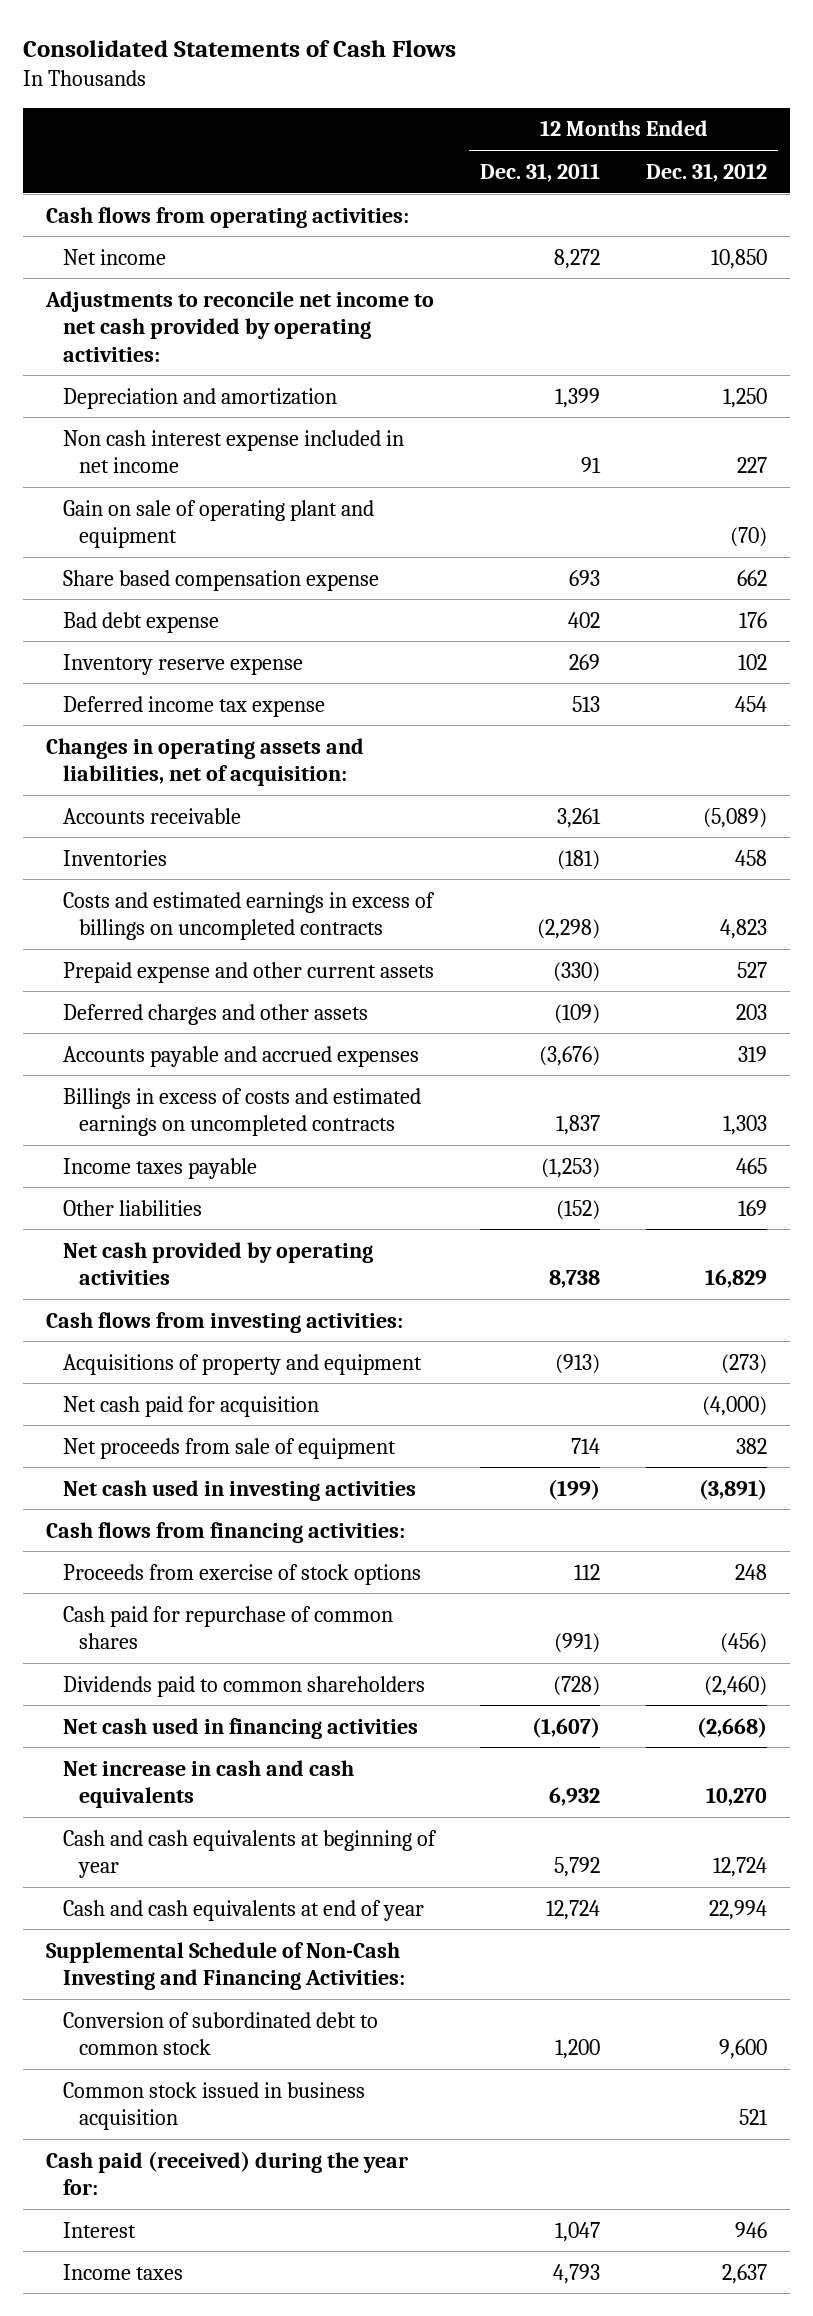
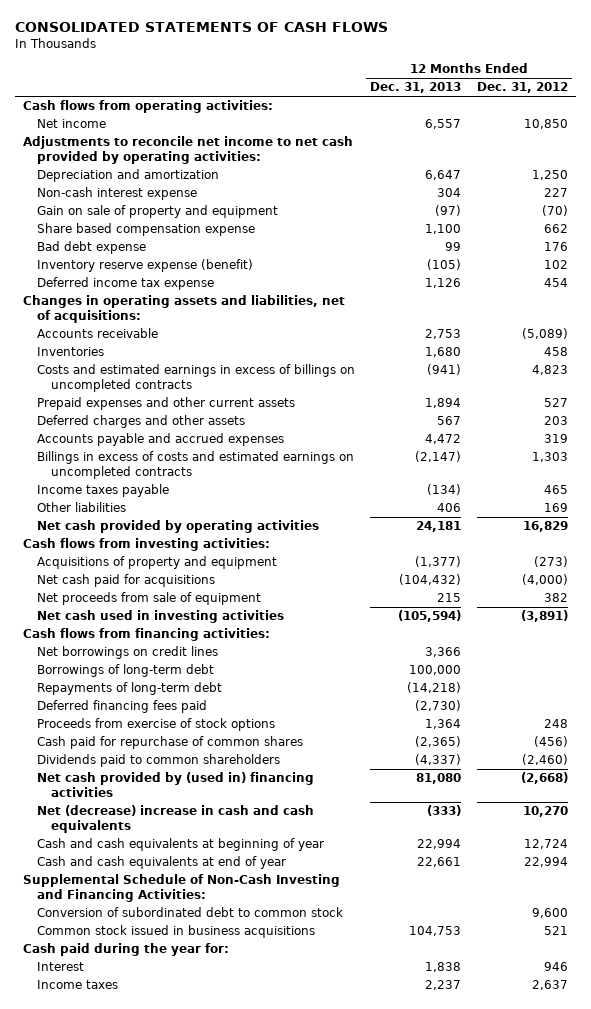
[22,39,456,57] Consolidated Statements of Cash Flows -> [14,22,388,33] CONSOLIDATED STATEMENTS OF CASH FLOWS
[480,162,601,182] Dec. 31, 2011 -> none
none -> [370,82,462,94] Dec. 31, 2013
[62,429,404,474] Non cash interest expense included in net income -> [36,187,197,201] Non-cash interest expense
[62,499,374,549] Gain on sale of operating plant and equipment -> [36,205,278,219] Gain on sale of property and equipment
[62,653,303,675] Inventory reserve expense -> [36,259,253,273] Inventory reserve expense (benefit)
[45,737,364,787] Changes in operating assets and liabilities, net of acquisition: -> [22,295,345,324] Changes in operating assets and liabilities, net of acquisitions:
[62,961,434,983] Prepaid expense and other current assets -> [36,397,295,411] Prepaid expenses and other current assets
[62,1395,319,1417] Net cash paid for acquisition -> [36,574,215,588] Net cash paid for acquisitions
none -> [36,646,218,660] Net borrowings on credit lines
none -> [36,664,214,678] Borrowings of long-term debt
none -> [36,682,222,696] Repayments of long-term debt
none -> [36,700,207,714] Deferred financing fees paid
[62,1717,418,1739] Net cash used in financing activities -> [36,772,314,798] Net cash provided by (used in) financing activities
[62,1759,354,1809] Net increase in cash and cash equivalents -> [36,805,314,834] Net (decrease) increase in cash and cash equivalents
[62,2081,365,2131] Common stock issued in business acquisition -> [36,925,315,939] Common stock issued in business acquisitions
[45,2150,408,2196] Cash paid (received) during the year for: -> [22,943,229,957] Cash paid during the year for:

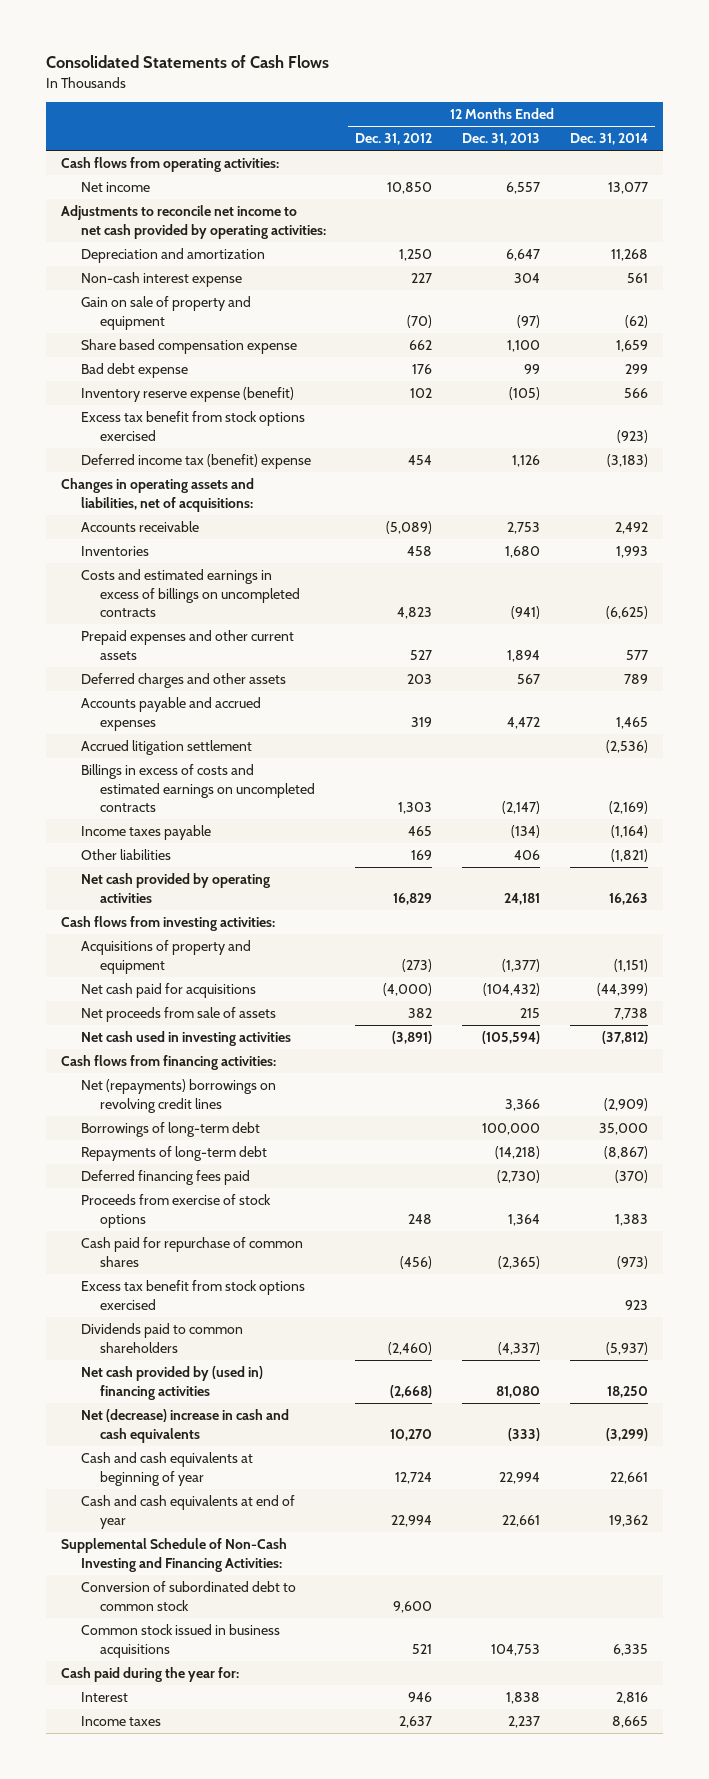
[14,22,388,33] CONSOLIDATED STATEMENTS OF CASH FLOWS -> [46,55,330,69] Consolidated Statements of Cash Flows
none -> [569,133,648,146] Dec. 31, 2014
none -> [80,411,305,441] Excess tax benefit from stock options exercised
[36,277,214,291] Deferred income tax expense -> [80,454,311,470] Deferred income tax (benefit) expense
none -> [80,740,252,756] Accrued litigation settlement
[36,592,261,606] Net proceeds from sale of equipment -> [80,1007,276,1023] Net proceeds from sale of assets
[36,646,218,660] Net borrowings on credit lines -> [80,1079,276,1113] Net (repayments) borrowings on revolving credit lines
none -> [80,1280,305,1310] Excess tax benefit from stock options exercised

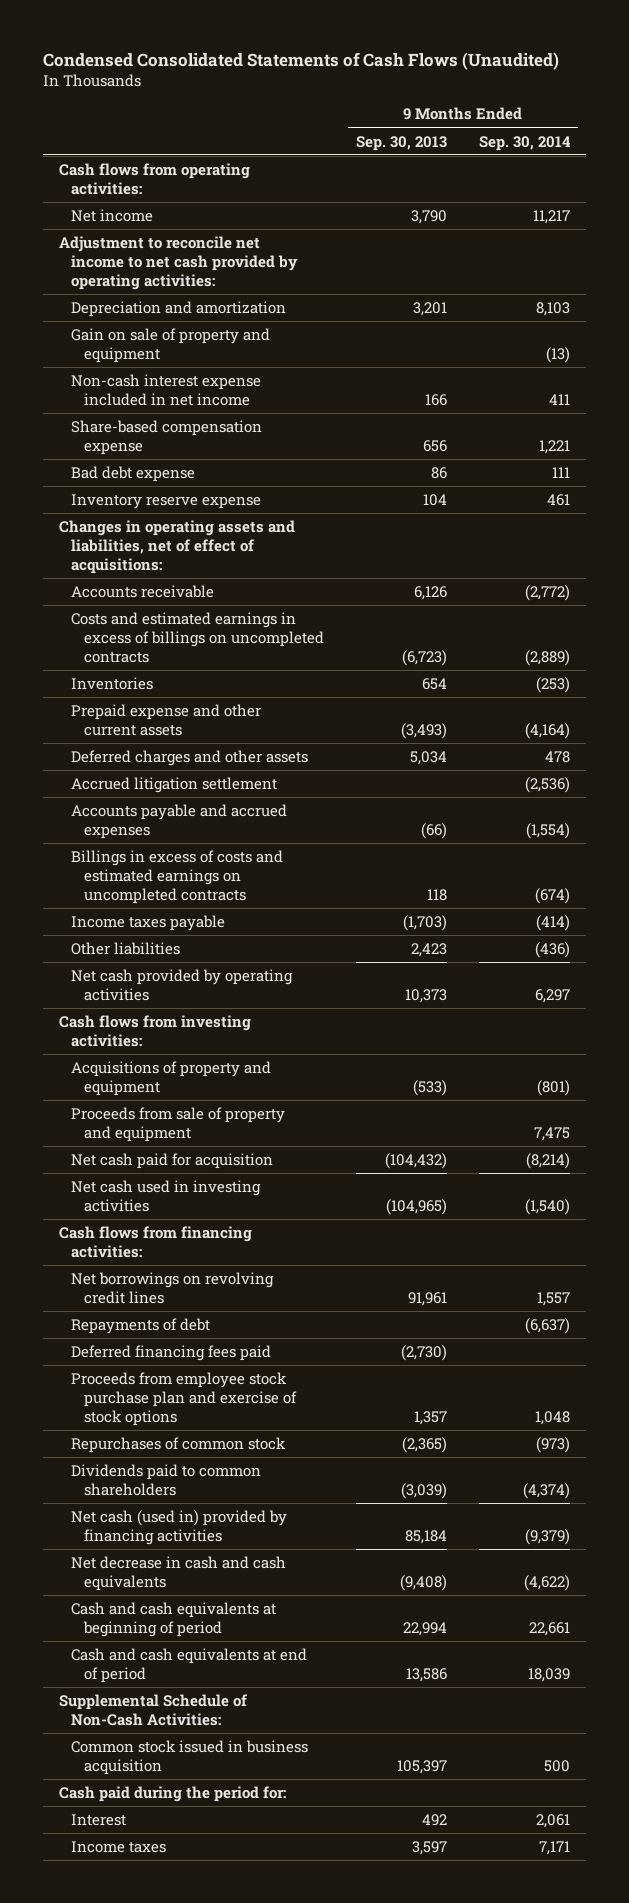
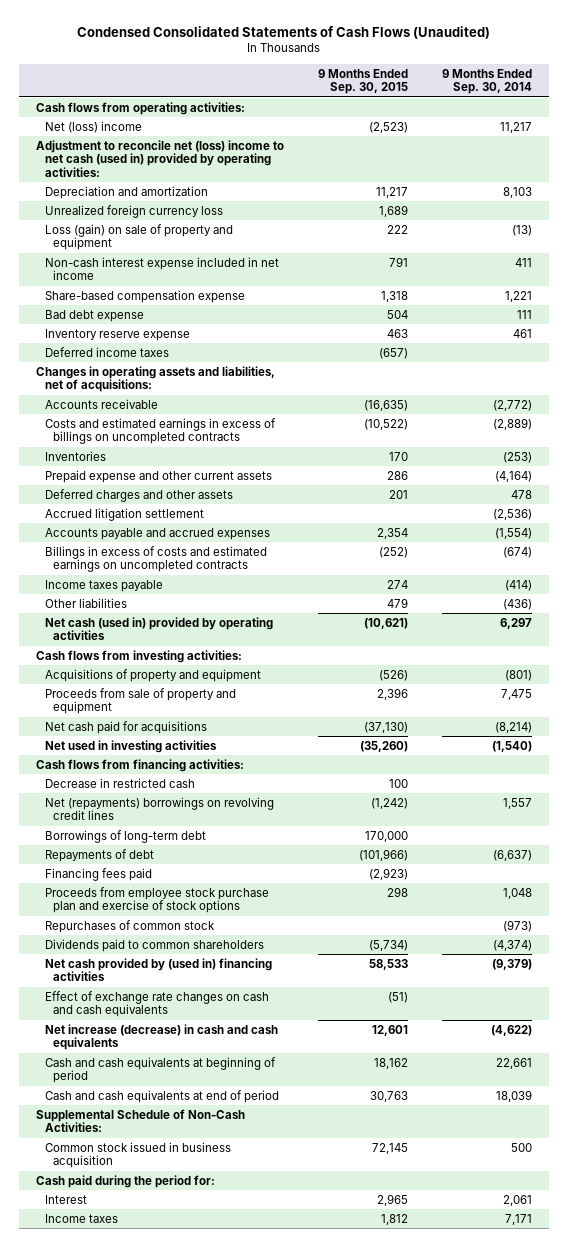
[356,135,448,151] Sep. 30, 2013 -> none
none -> [318,68,409,95] 9 Months Ended Sep. 30, 2015
[71,208,154,222] Net income -> [44,120,142,133] Net (loss) income
[58,235,299,290] Adjustment to reconcile net income to net cash provided by operating activities: -> [36,139,285,178] Adjustment to reconcile net (loss) income to net cash (used in) provided by operating activities:
none -> [44,204,223,218] Unrealized foreign currency loss
[71,327,271,363] Gain on sale of property and equipment -> [44,223,233,251] Loss (gain) on sale of property and equipment
none -> [44,346,169,357] Deferred income taxes
[58,519,295,574] Changes in operating assets and liabilities, net of effect of acquisitions: -> [36,365,276,393] Changes in operating assets and liabilities, net of acquisitions:
[71,968,294,1001] Net cash provided by operating activities -> [44,616,273,641] Net cash (used in) provided by operating activities
[71,1152,274,1169] Net cash paid for acquisition -> [44,720,207,734] Net cash paid for acquisitions
[71,1179,262,1212] Net cash used in investing activities -> [44,739,217,753] Net used in investing activities
none -> [44,777,195,788] Decrease in restricted cash
[71,1271,275,1304] Net borrowings on revolving credit lines -> [44,796,274,821] Net (repayments) borrowings on revolving credit lines
none -> [44,829,206,843] Borrowings of long-term debt
[71,1344,272,1361] Deferred financing fees paid -> [44,867,152,881] Financing fees paid
[71,1509,288,1545] Net cash (used in) provided by financing activities -> [44,957,272,982] Net cash provided by (used in) financing activities
none -> [44,990,269,1018] Effect of exchange rate changes on cash and cash equivalents
[71,1555,287,1591] Net decrease in cash and cash equivalents -> [44,1023,278,1051] Net increase (decrease) in cash and cash equivalents

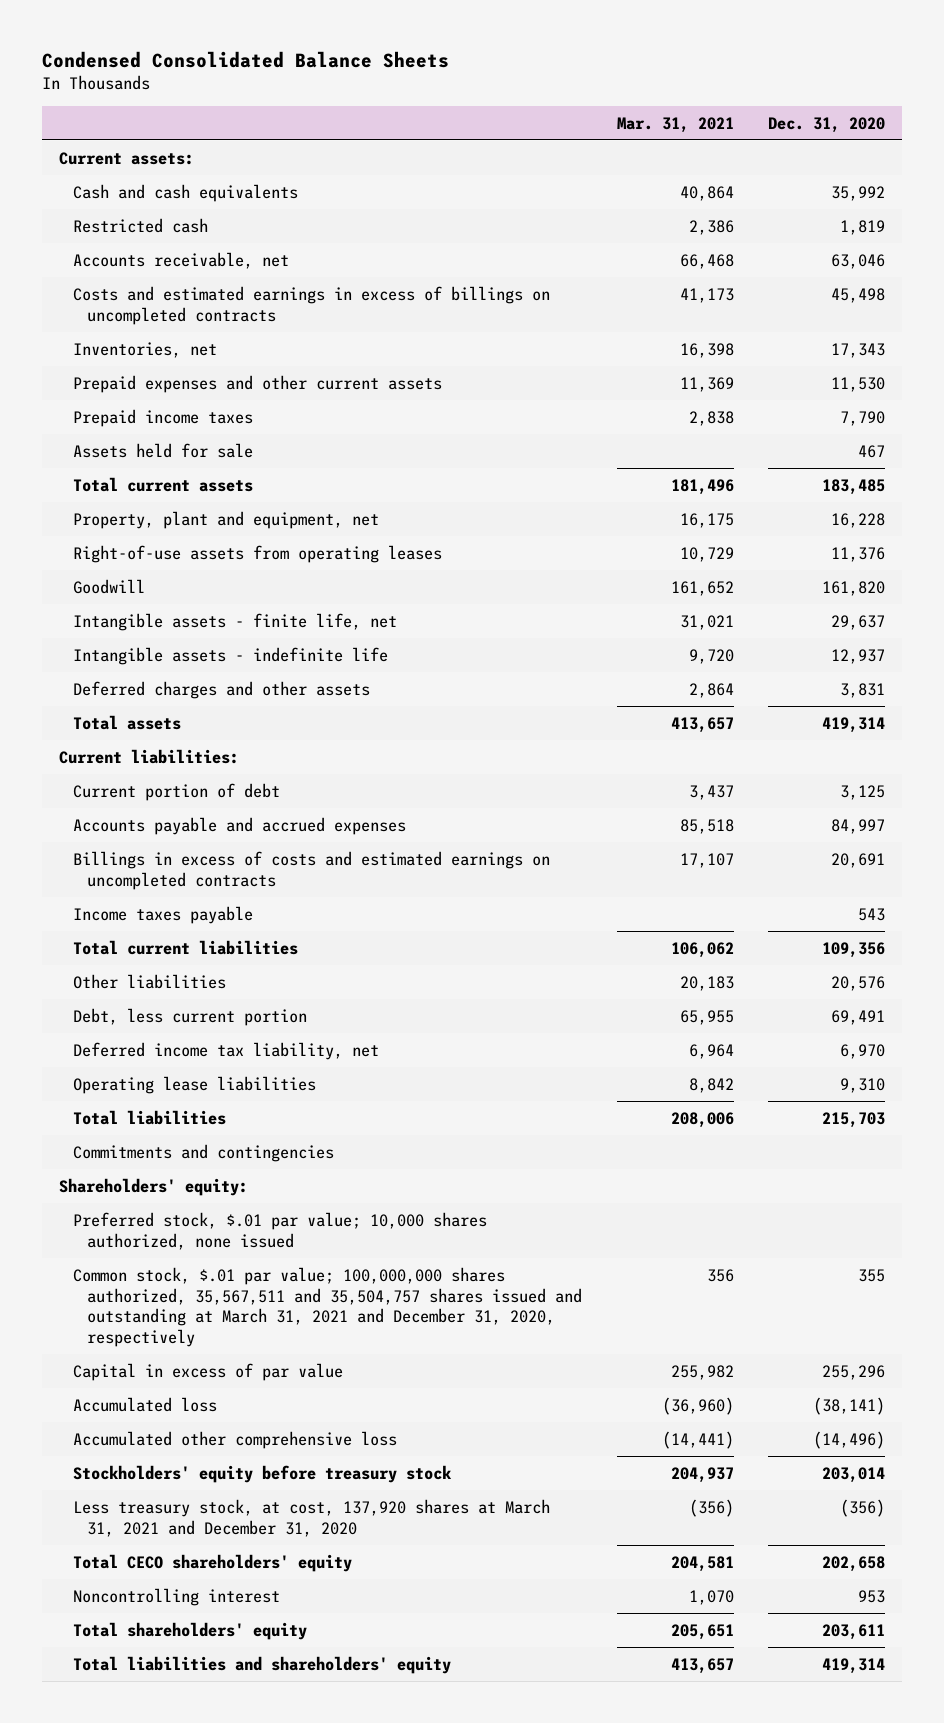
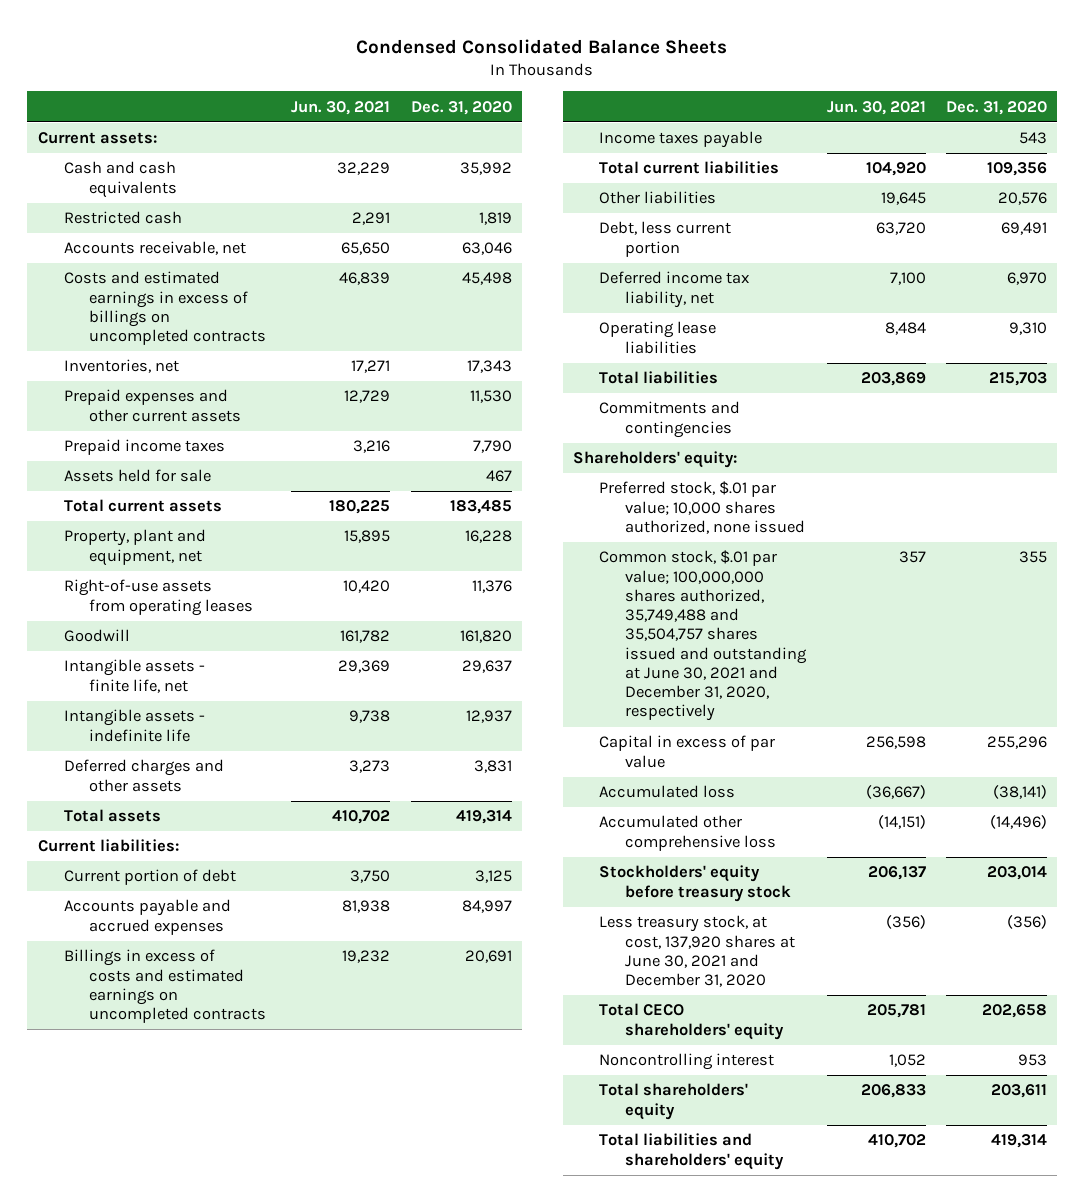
[616,116,734,133] Mar. 31, 2021 -> none
none -> [291,100,391,115] Jun. 30, 2021
[73,1266,583,1348] Common stock, $.01 par value; 100,000,000 shares authorized, 35,567,511 and 35,504,757 shares issued and outstanding at March 31, 2021 and December 31, 2020, respectively -> [599,550,808,722] Common stock, $.01 par value; 100,000,000 shares authorized, 35,749,488 and 35,504,757 shares issued and outstanding at June 30, 2021 and December 31, 2020, respectively
[73,1498,551,1537] Less treasury stock, at cost, 137,920 shares at March 31, 2021 and December 31, 2020 -> [599,915,796,988] Less treasury stock, at cost, 137,920 shares at June 30, 2021 and December 31, 2020

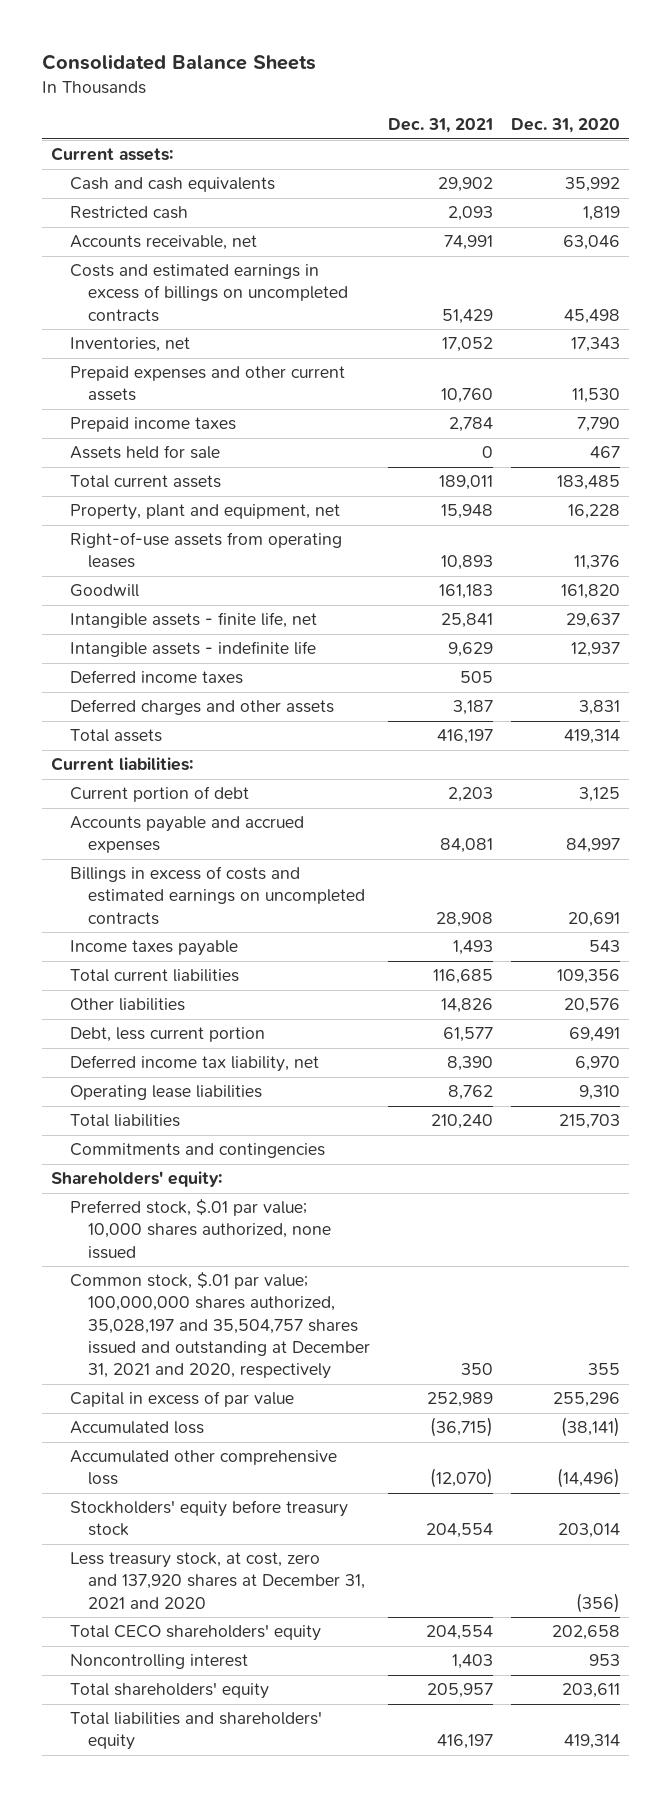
[356,38,728,54] Condensed Consolidated Balance Sheets -> [42,54,317,71] Consolidated Balance Sheets
[291,100,391,115] Jun. 30, 2021 -> none
none -> [388,118,494,134] Dec. 31, 2021
none -> [69,670,243,685] Deferred income taxes
[599,550,808,722] Common stock, $.01 par value; 100,000,000 shares authorized, 35,749,488 and 35,504,757 shares issued and outstanding at June 30, 2021 and December 31, 2020, respectively -> [69,1272,371,1380] Common stock, $.01 par value; 100,000,000 shares authorized, 35,028,197 and 35,504,757 shares issued and outstanding at December 31, 2021 and 2020, respectively
[599,915,796,988] Less treasury stock, at cost, 137,920 shares at June 30, 2021 and December 31, 2020 -> [69,1552,366,1609] Less treasury stock, at cost, zero and 137,920 shares at December 31, 2021 and 2020

